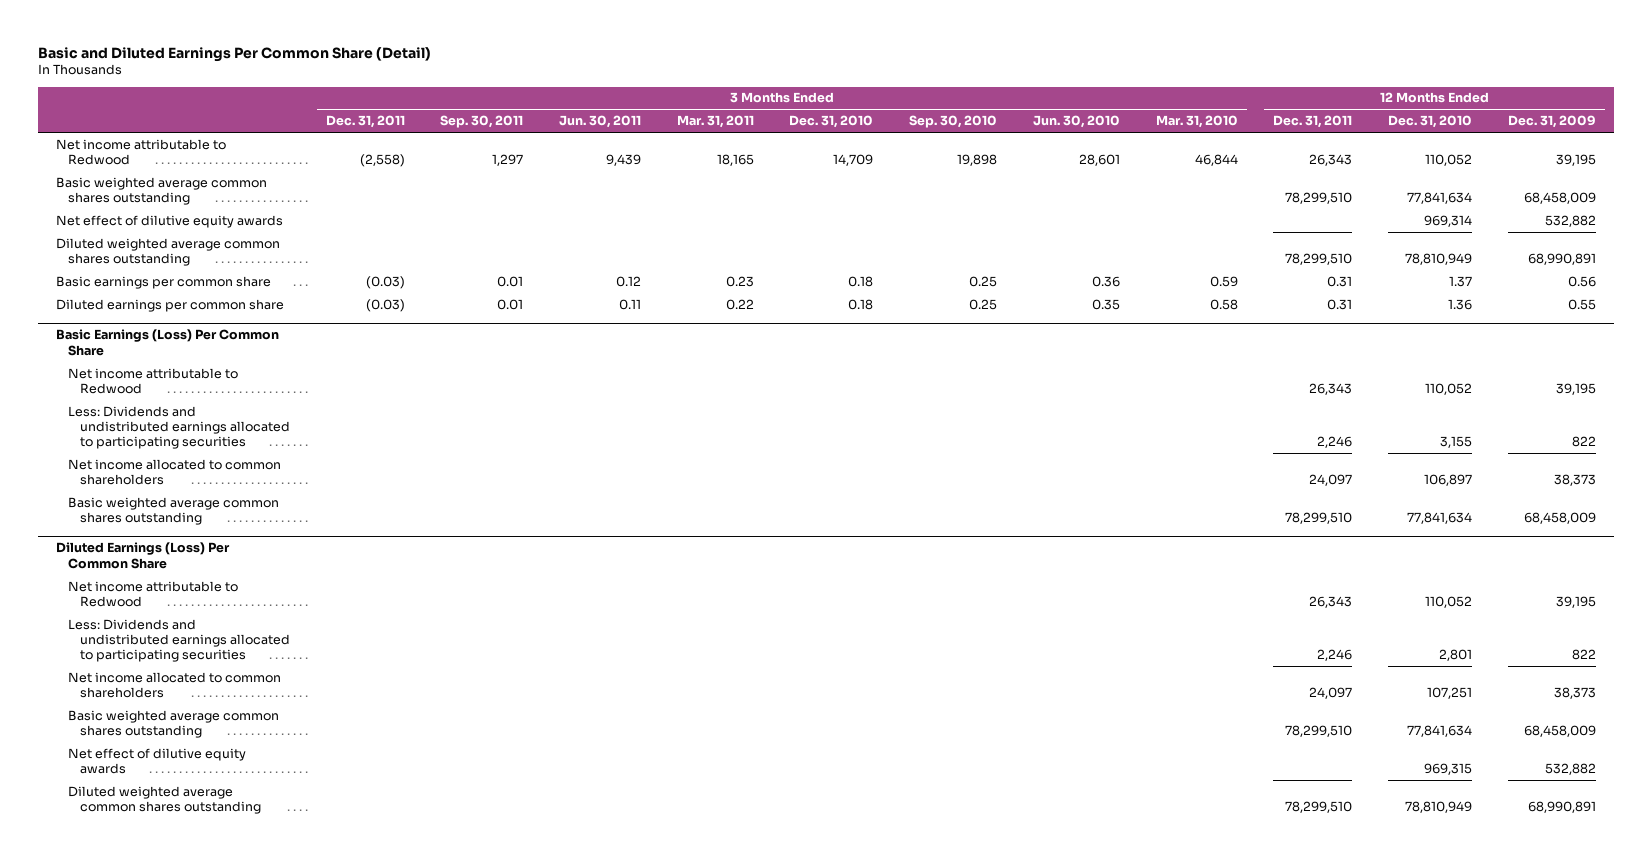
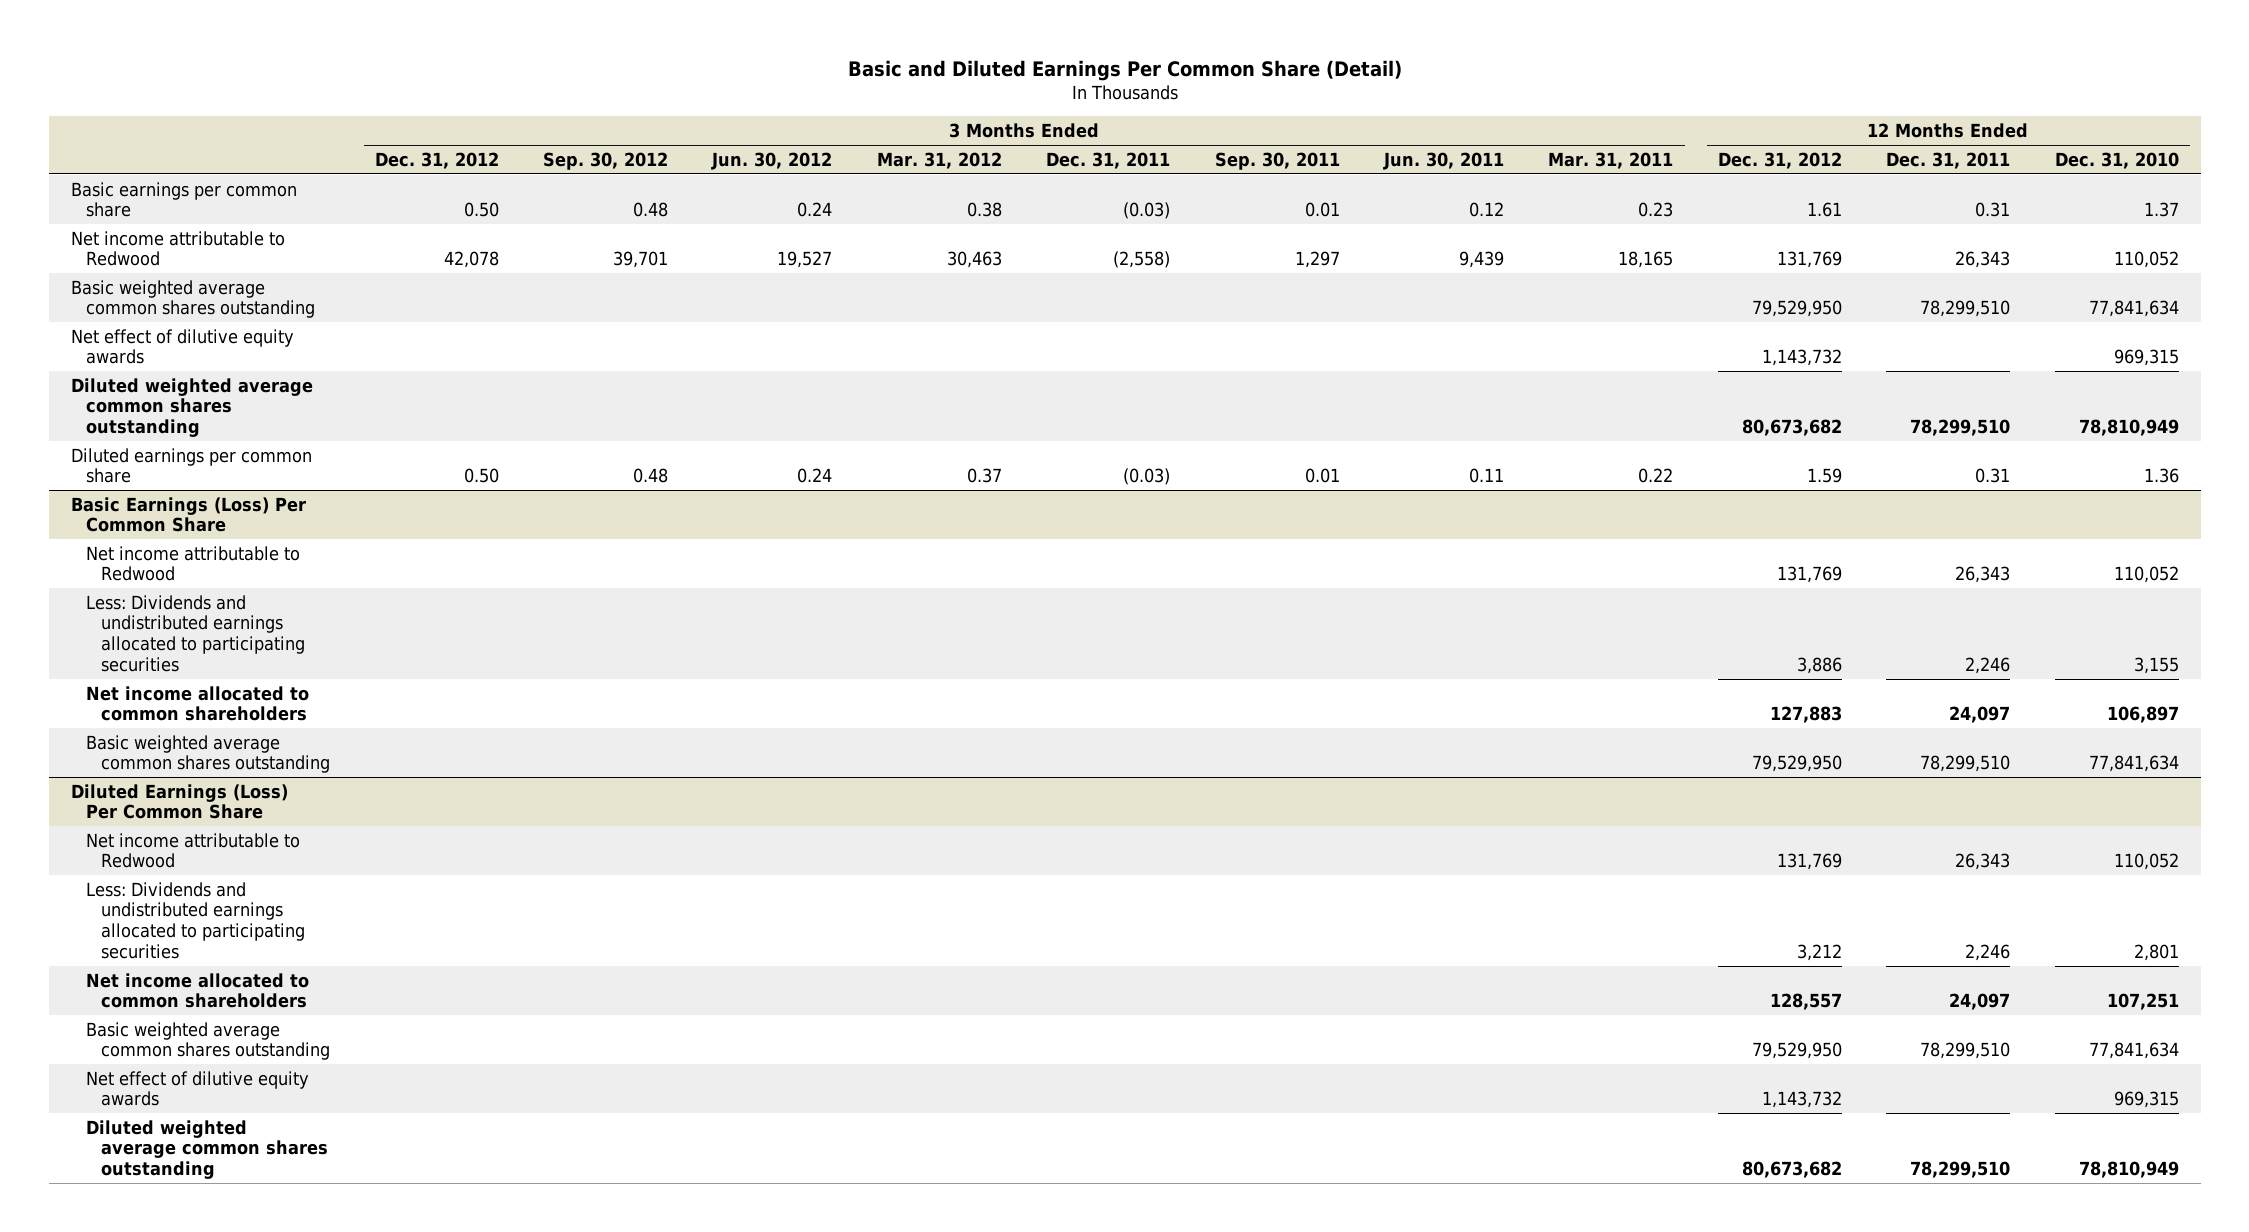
[789,115,874,129] Dec. 31, 2010 -> none
[909,115,998,129] Sep. 30, 2010 -> none
[1032,115,1120,129] Jun. 30, 2010 -> none
[1155,115,1238,129] Mar. 31, 2010 -> none
[1507,115,1596,129] Dec. 31, 2009 -> none
none -> [374,151,499,169] Dec. 31, 2012
none -> [543,151,669,170] Sep. 30, 2012
none -> [711,151,833,170] Jun. 30, 2012
none -> [876,151,1002,169] Mar. 31, 2012
none -> [1717,151,1842,169] Dec. 31, 2012
[56,275,272,289] Basic earnings per common share -> [70,181,297,218] Basic earnings per common share
[1424,214,1473,227] 969,314 -> [2113,349,2179,367] 969,315

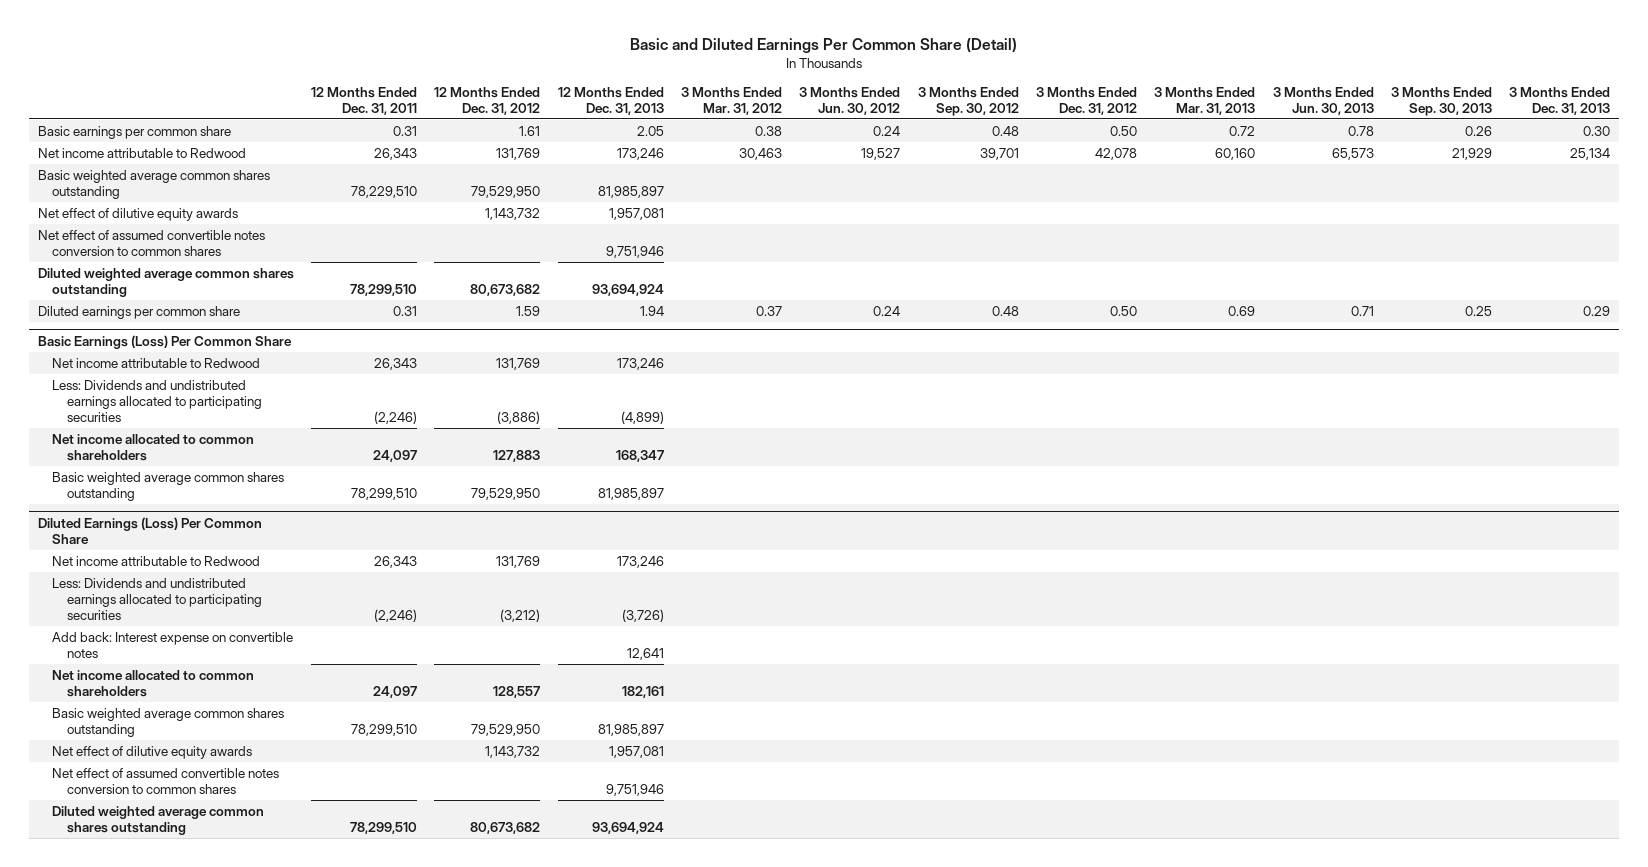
[1046,151,1171,169] Dec. 31, 2011 -> none
[1214,151,1340,170] Sep. 30, 2011 -> none
[1383,151,1505,170] Jun. 30, 2011 -> none
[1548,151,1674,169] Mar. 31, 2011 -> none
[2054,151,2179,169] Dec. 31, 2010 -> none
none -> [557,86,664,115] 12 Months Ended Dec. 31, 2013
none -> [1154,86,1256,115] 3 Months Ended Mar. 31, 2013
none -> [1272,86,1374,115] 3 Months Ended Jun. 30, 2013
none -> [1390,86,1492,116] 3 Months Ended Sep. 30, 2013
none -> [1509,86,1611,115] 3 Months Ended Dec. 31, 2013
[1920,300,2011,318] 78,299,510 -> [351,185,418,198] 78,229,510
none -> [37,229,265,256] Net effect of assumed convertible notes conversion to common shares
[1796,656,1842,674] 3,886 -> [497,410,541,424] (3,886)
[1965,656,2011,674] 2,246 -> [374,410,418,424] (2,246)
[1796,943,1842,961] 3,212 -> [500,608,541,622] (3,212)
[1965,943,2011,961] 2,246 -> [374,608,418,622] (2,246)
none -> [52,631,294,658] Add back: Interest expense on convertible notes
none -> [52,767,280,794] Net effect of assumed convertible notes conversion to common shares

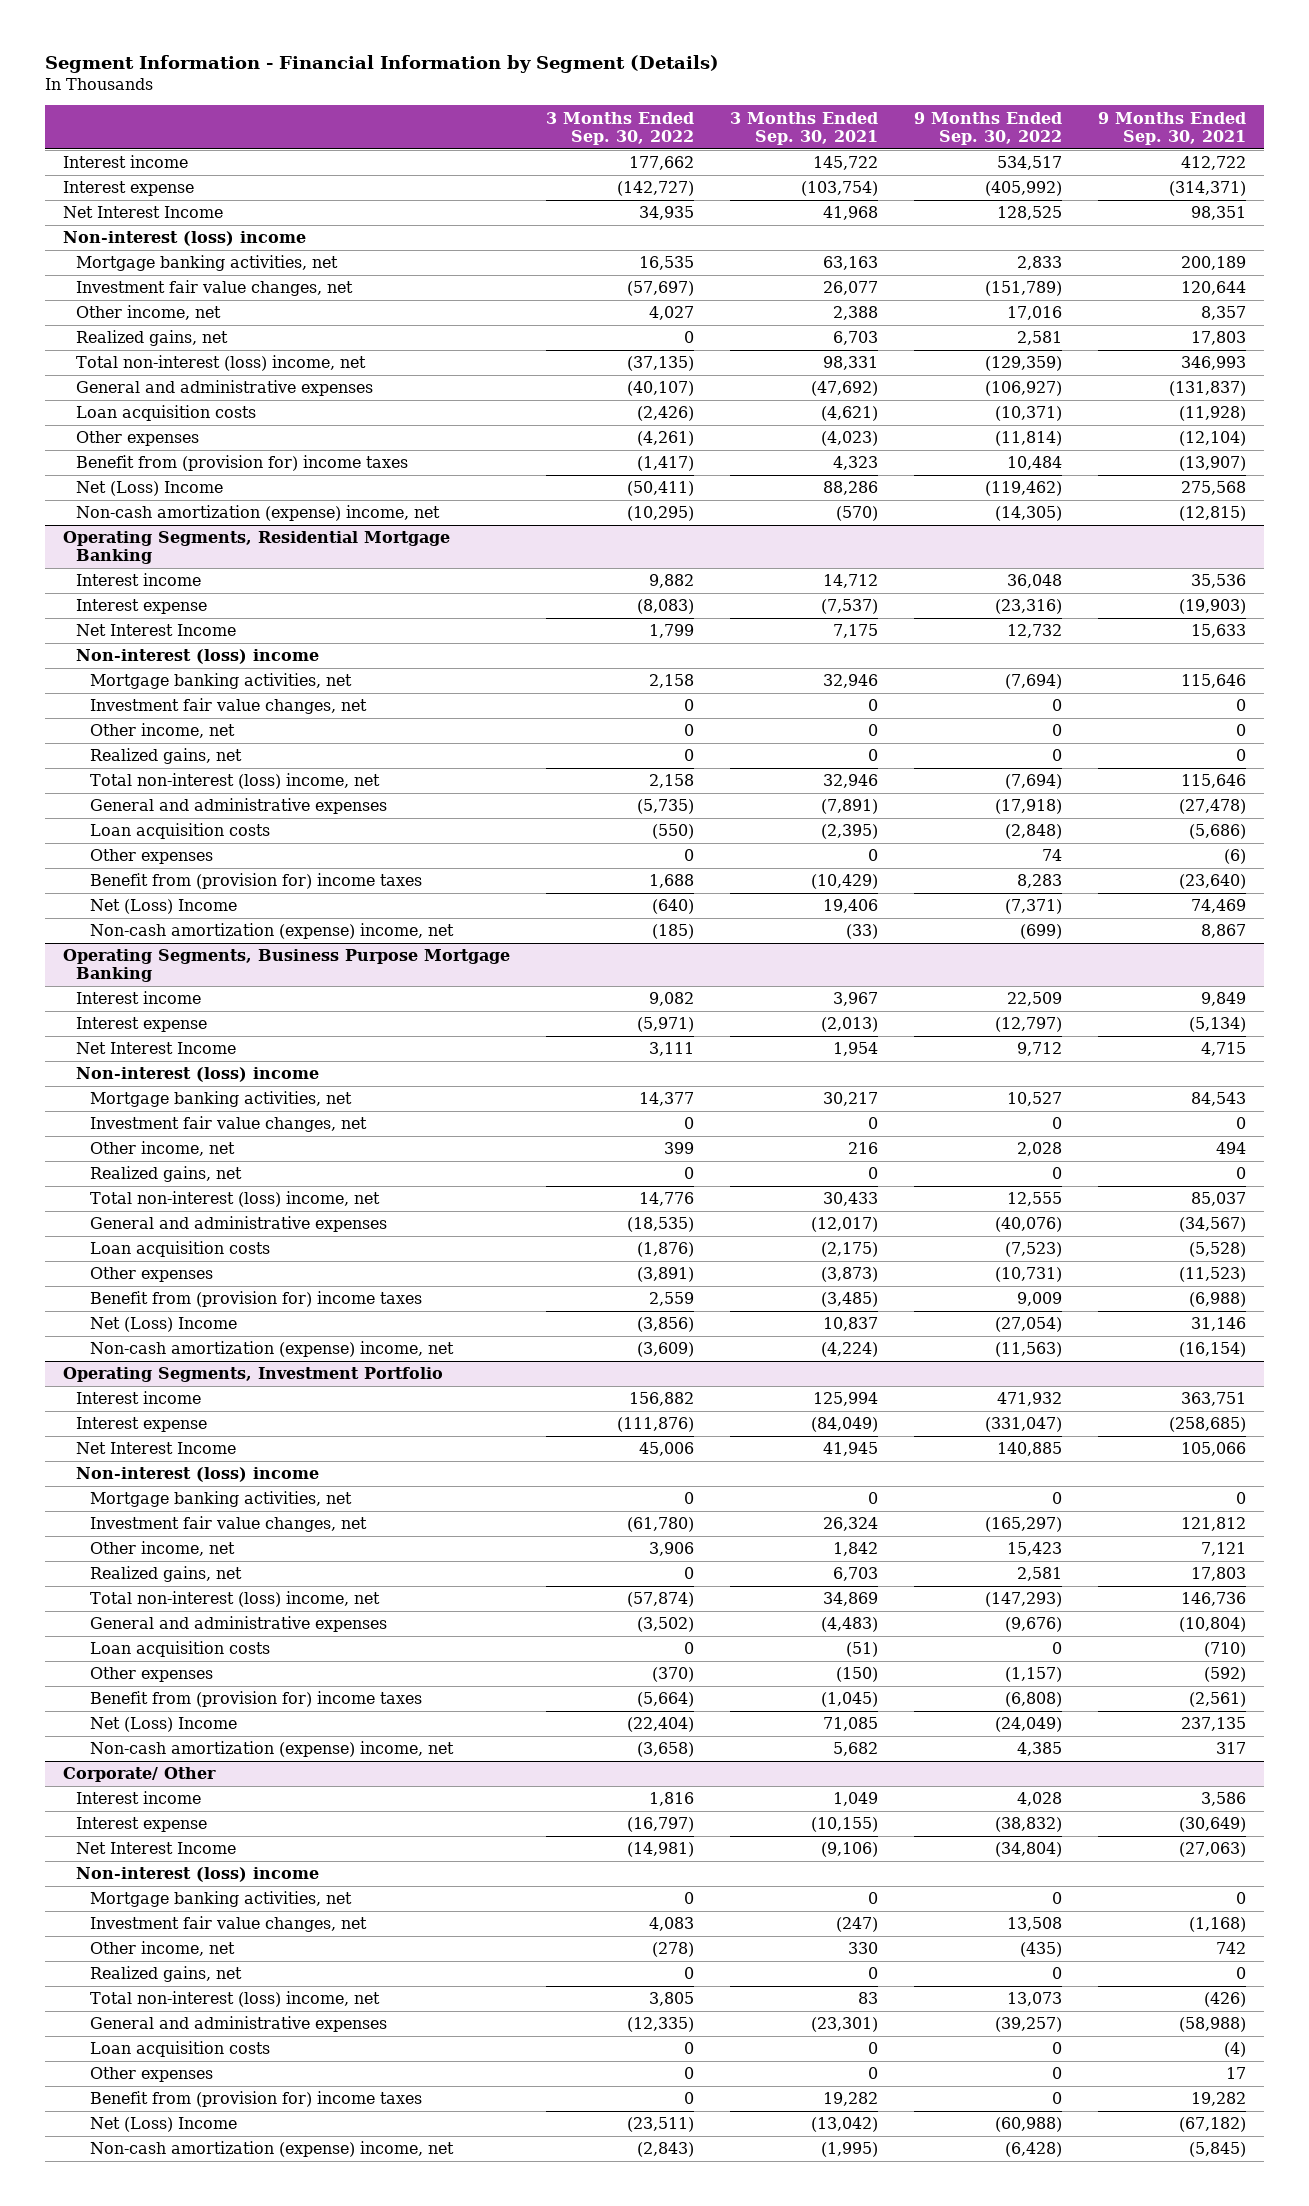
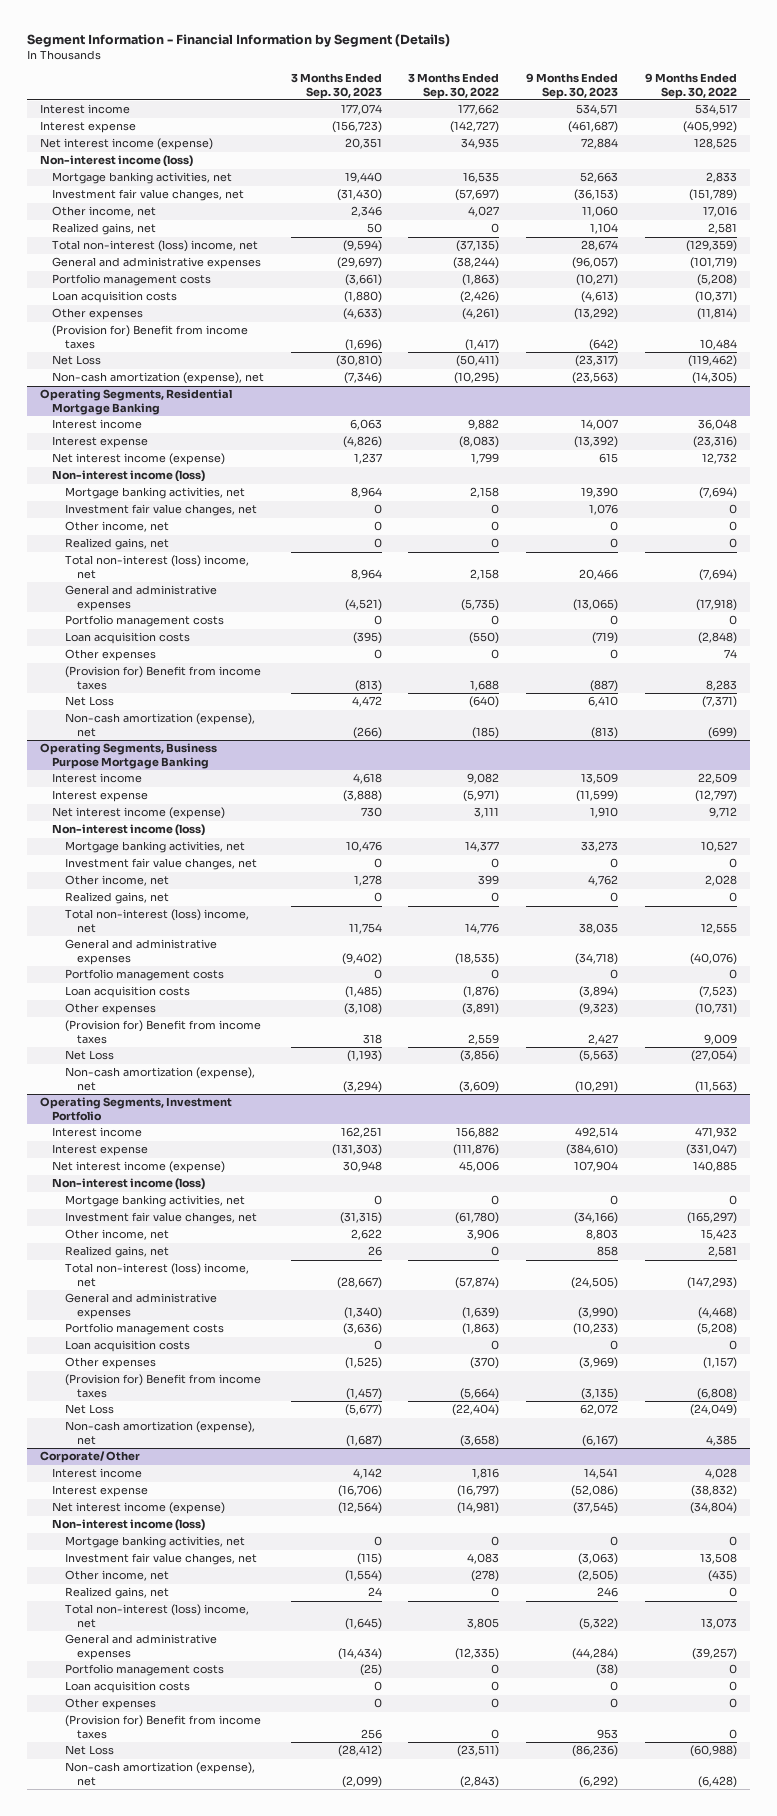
[729,111,878,145] 3 Months Ended Sep. 30, 2021 -> none
[1097,111,1246,145] 9 Months Ended Sep. 30, 2021 -> none
none -> [290,73,382,99] 3 Months Ended Sep. 30, 2023
none -> [526,73,619,99] 9 Months Ended Sep. 30, 2023
[63,206,224,219] Net Interest Income -> [39,138,213,151] Net interest income (expense)
[63,231,307,247] Non-interest (loss) income -> [39,155,193,168] Non-interest income (loss)
[627,381,695,397] (40,107) -> [453,257,500,270] (38,244)
[984,381,1062,397] (106,927) -> [689,257,737,270] (101,719)
none -> [52,274,212,287] Portfolio management costs
[76,455,409,472] Benefit from (provision for) income taxes -> [52,325,249,349] (Provision for) Benefit from income taxes
[76,481,224,497] Net (Loss) Income -> [52,355,102,366] Net Loss
[76,505,441,522] Non-cash amortization (expense) income, net -> [52,372,265,385] Non-cash amortization (expense), net
[76,624,237,637] Net Interest Income -> [52,453,226,466] Net interest income (expense)
[76,649,320,665] Non-interest (loss) income -> [52,470,206,483] Non-interest income (loss)
none -> [64,615,224,628] Portfolio management costs
[89,873,422,890] Benefit from (provision for) income taxes -> [64,666,261,690] (Provision for) Benefit from income taxes
[89,899,237,915] Net (Loss) Income -> [64,696,114,707] Net Loss
[89,923,454,940] Non-cash amortization (expense) income, net -> [64,713,255,737] Non-cash amortization (expense), net
[76,1042,237,1055] Net Interest Income -> [52,807,226,820] Net interest income (expense)
[76,1067,320,1083] Non-interest (loss) income -> [52,824,206,837] Non-interest income (loss)
none -> [64,969,224,982] Portfolio management costs
[89,1291,422,1308] Benefit from (provision for) income taxes -> [64,1020,261,1044] (Provision for) Benefit from income taxes
[89,1317,237,1333] Net (Loss) Income -> [64,1050,114,1061] Net Loss
[89,1341,454,1358] Non-cash amortization (expense) income, net -> [64,1067,255,1091] Non-cash amortization (expense), net
[76,1442,237,1455] Net Interest Income -> [52,1161,226,1174] Net interest income (expense)
[76,1467,320,1483] Non-interest (loss) income -> [52,1178,206,1191] Non-interest income (loss)
[637,1617,695,1633] (3,502) -> [462,1306,500,1319] (1,639)
[1004,1617,1062,1633] (9,676) -> [697,1306,737,1319] (4,468)
none -> [64,1323,224,1336] Portfolio management costs
[89,1691,422,1708] Benefit from (provision for) income taxes -> [64,1374,261,1398] (Provision for) Benefit from income taxes
[89,1717,237,1733] Net (Loss) Income -> [64,1404,114,1415] Net Loss
[89,1741,454,1758] Non-cash amortization (expense) income, net -> [64,1421,255,1445] Non-cash amortization (expense), net
[76,1842,237,1855] Net Interest Income -> [52,1502,226,1515] Net interest income (expense)
[76,1867,320,1883] Non-interest (loss) income -> [52,1519,206,1532] Non-interest income (loss)
none -> [64,1664,224,1677] Portfolio management costs
[89,2091,422,2108] Benefit from (provision for) income taxes -> [64,1715,261,1739] (Provision for) Benefit from income taxes
[89,2117,237,2133] Net (Loss) Income -> [64,1745,114,1756] Net Loss
[89,2141,454,2158] Non-cash amortization (expense) income, net -> [64,1762,255,1786] Non-cash amortization (expense), net

